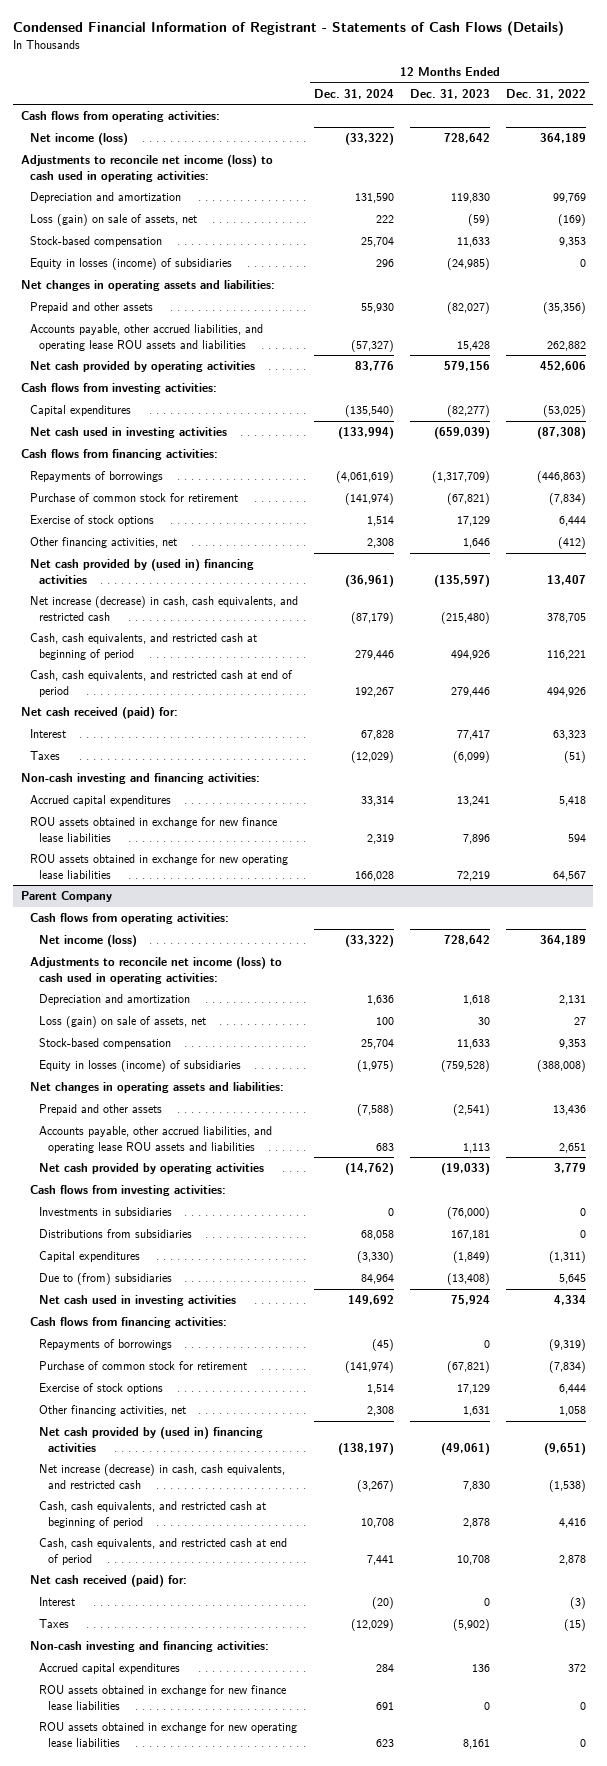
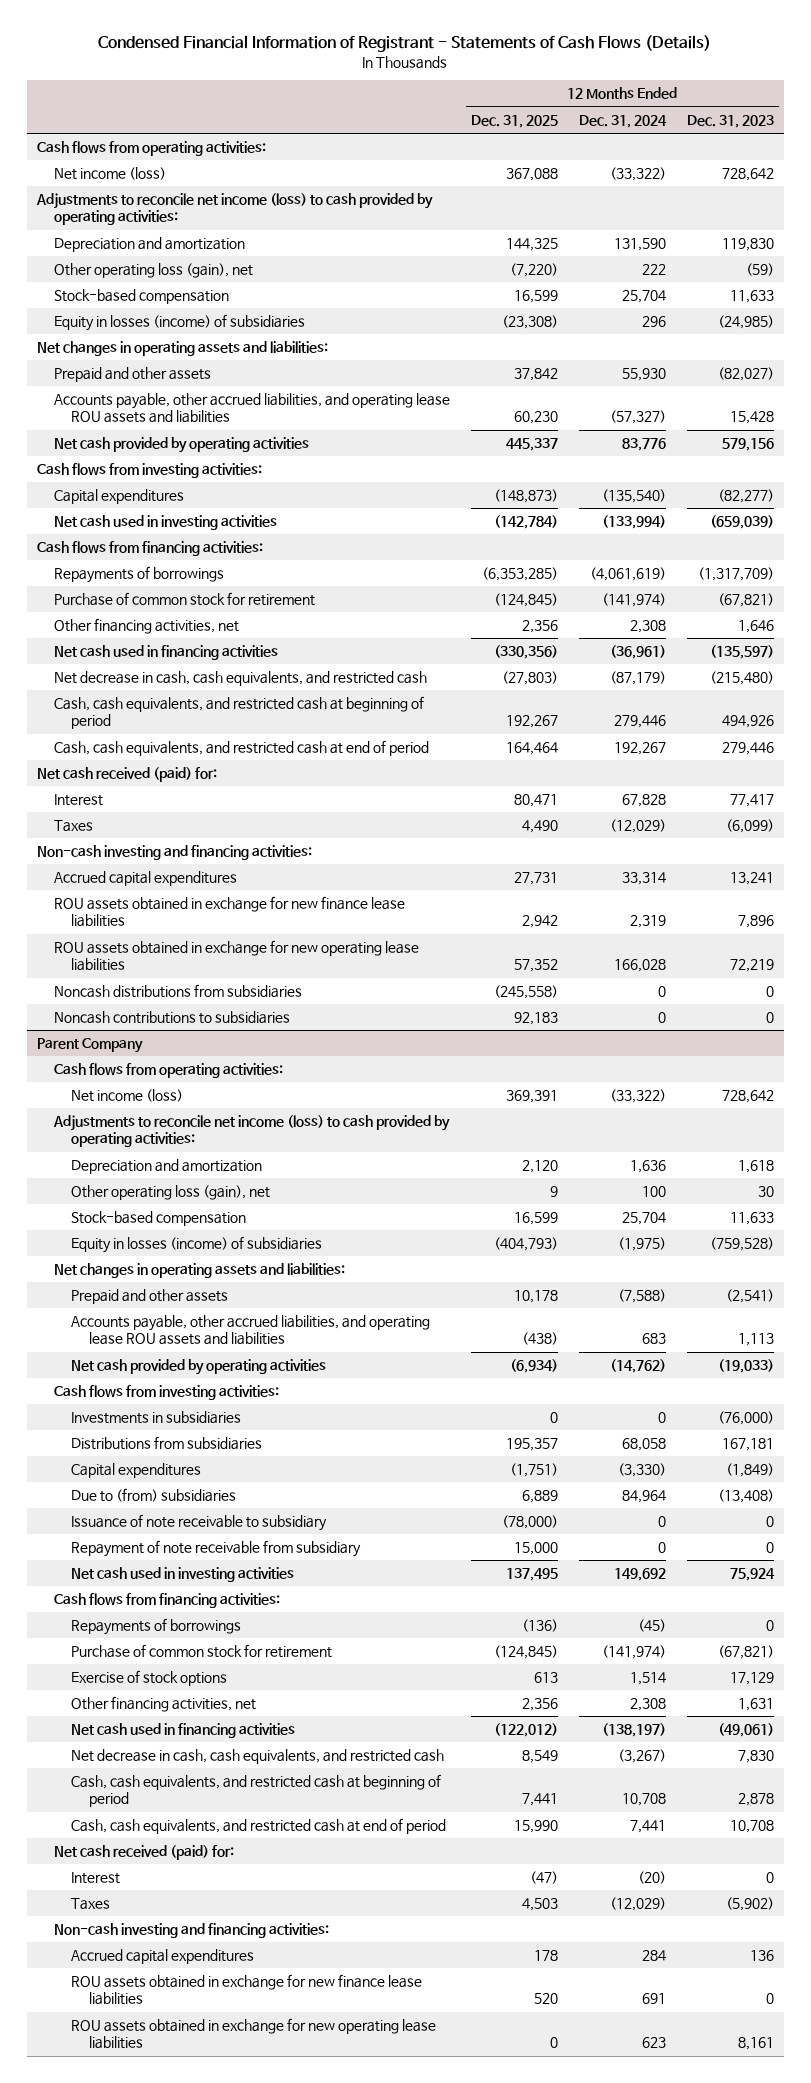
[505,88,586,99] Dec. 31, 2022 -> none
none -> [471,114,559,128] Dec. 31, 2025
[21,155,274,182] Adjustments to reconcile net income (loss) to cash used in operating activities: -> [36,193,434,226] Adjustments to reconcile net income (loss) to cash provided by operating activities:
[30,214,198,227] Loss (gain) on sale of assets, net -> [54,263,254,279] Other operating loss (gain), net
[30,515,155,527] Exercise of stock options -> none
[30,559,255,584] Net cash provided by (used in) financing activities -> [54,645,279,661] Net cash used in financing activities
[30,596,299,621] Net increase (decrease) in cash, cash equivalents, and restricted cash -> [54,671,428,687] Net decrease in cash, cash equivalents, and restricted cash
none -> [54,984,303,999] Noncash distributions from subsidiaries
none -> [54,1011,291,1025] Noncash contributions to subsidiaries
[30,957,283,984] Adjustments to reconcile net income (loss) to cash used in operating activities: -> [53,1115,451,1148] Adjustments to reconcile net income (loss) to cash provided by operating activities:
[39,1016,207,1029] Loss (gain) on sale of assets, net -> none
none -> [71,1185,271,1201] Other operating loss (gain), net
none -> [71,1514,328,1532] Issuance of note receivable to subsidiary
none -> [71,1540,362,1558] Repayment of note receivable from subsidiary
[39,1427,264,1452] Net cash provided by (used in) financing activities -> [71,1723,296,1739] Net cash used in financing activities
[39,1464,286,1489] Net increase (decrease) in cash, cash equivalents, and restricted cash -> [71,1749,445,1765] Net decrease in cash, cash equivalents, and restricted cash

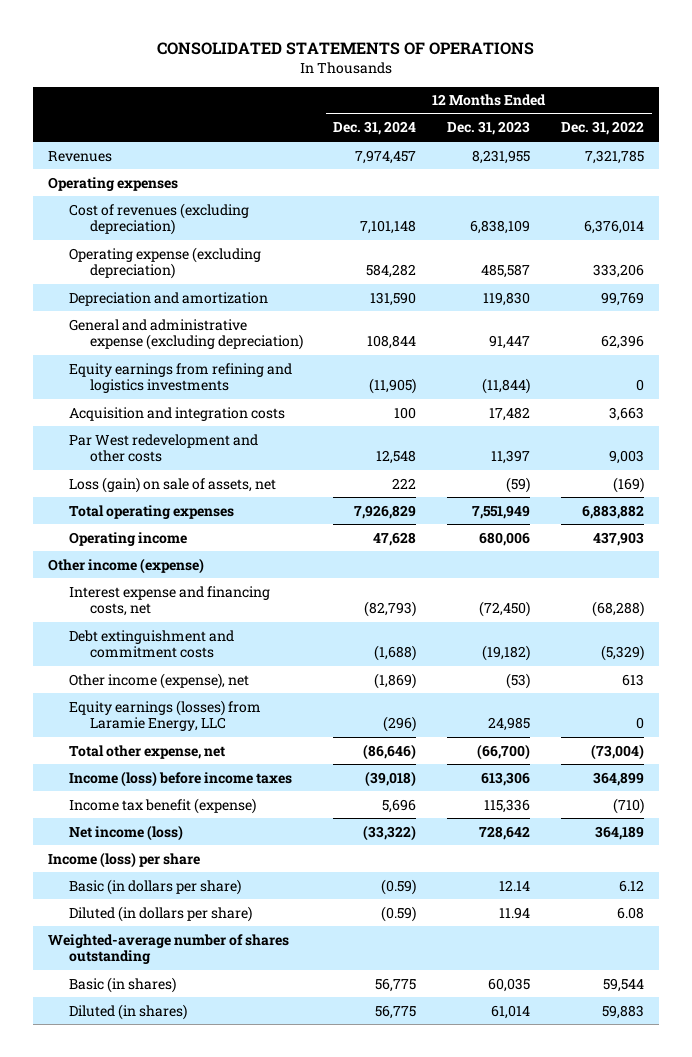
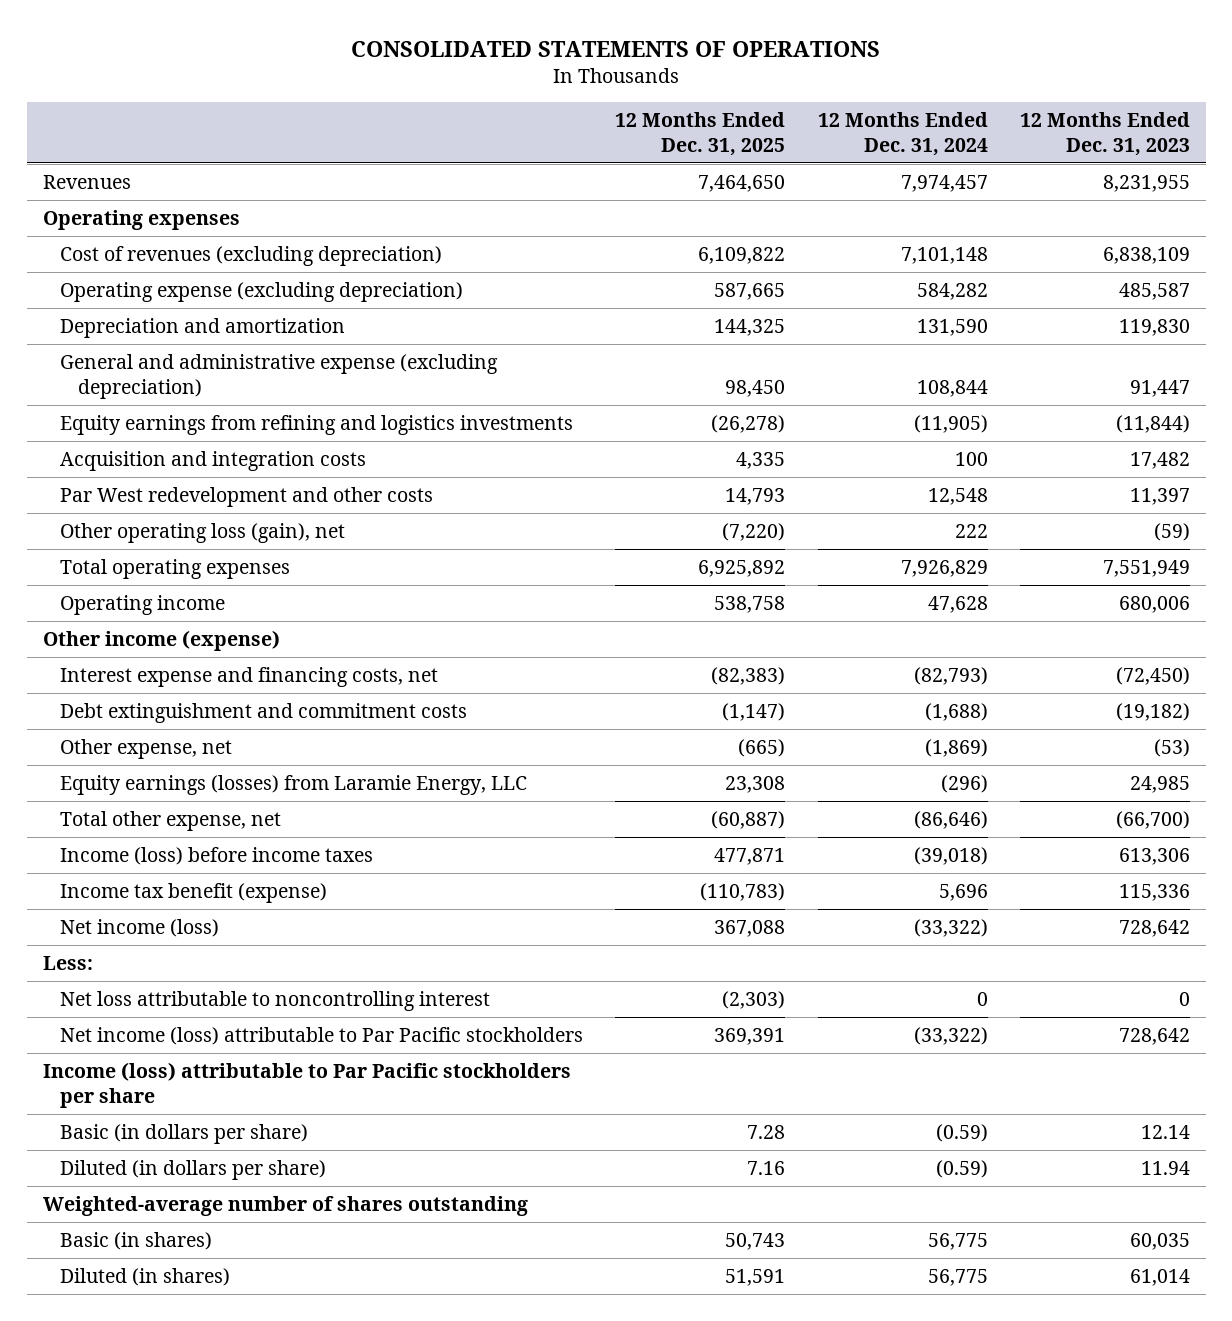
[560,121,644,136] Dec. 31, 2022 -> none
none -> [615,111,786,156] 12 Months Ended Dec. 31, 2025
[68,476,276,493] Loss (gain) on sale of assets, net -> [60,522,346,543] Other operating loss (gain), net
[68,672,249,689] Other income (expense), net -> [60,738,233,759] Other expense, net
none -> [42,955,93,970] Less:
none -> [60,990,491,1011] Net loss attributable to noncontrolling interest
none -> [60,1026,584,1045] Net income (loss) attributable to Par Pacific stockholders
[48,851,201,868] Income (loss) per share -> [42,1061,571,1108] Income (loss) attributable to Par Pacific stockholders per share

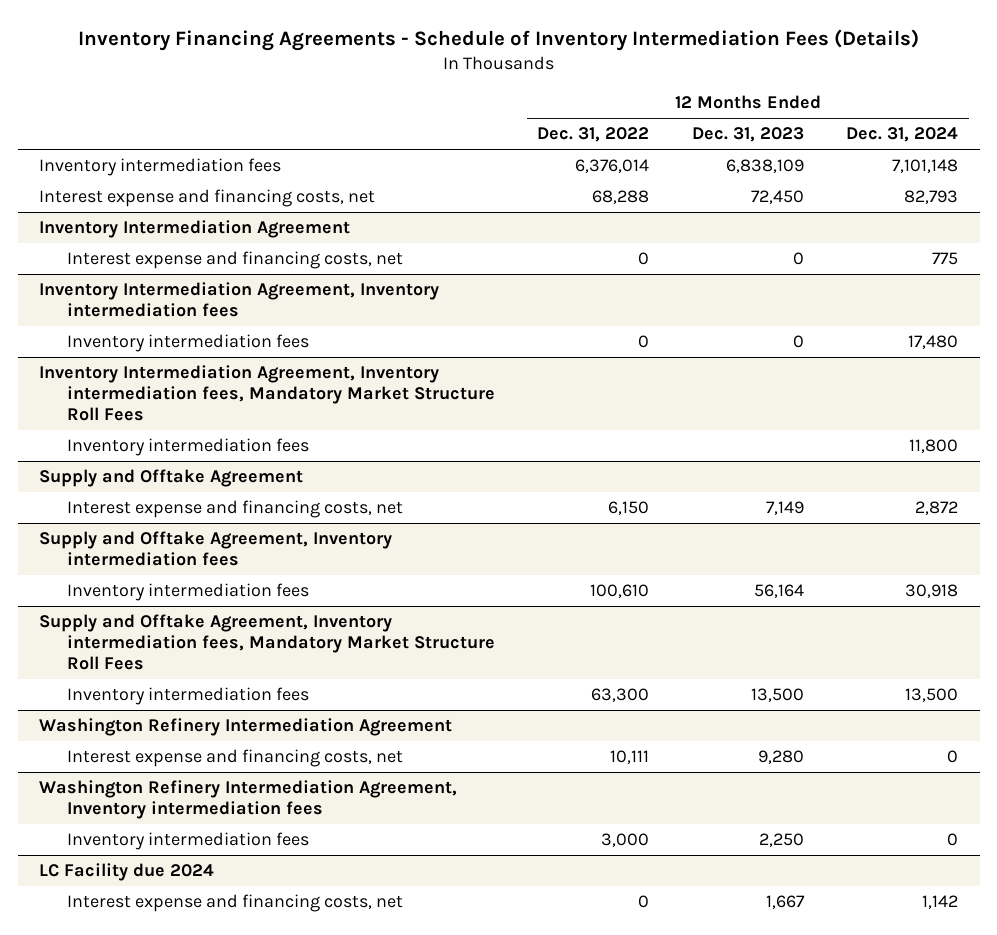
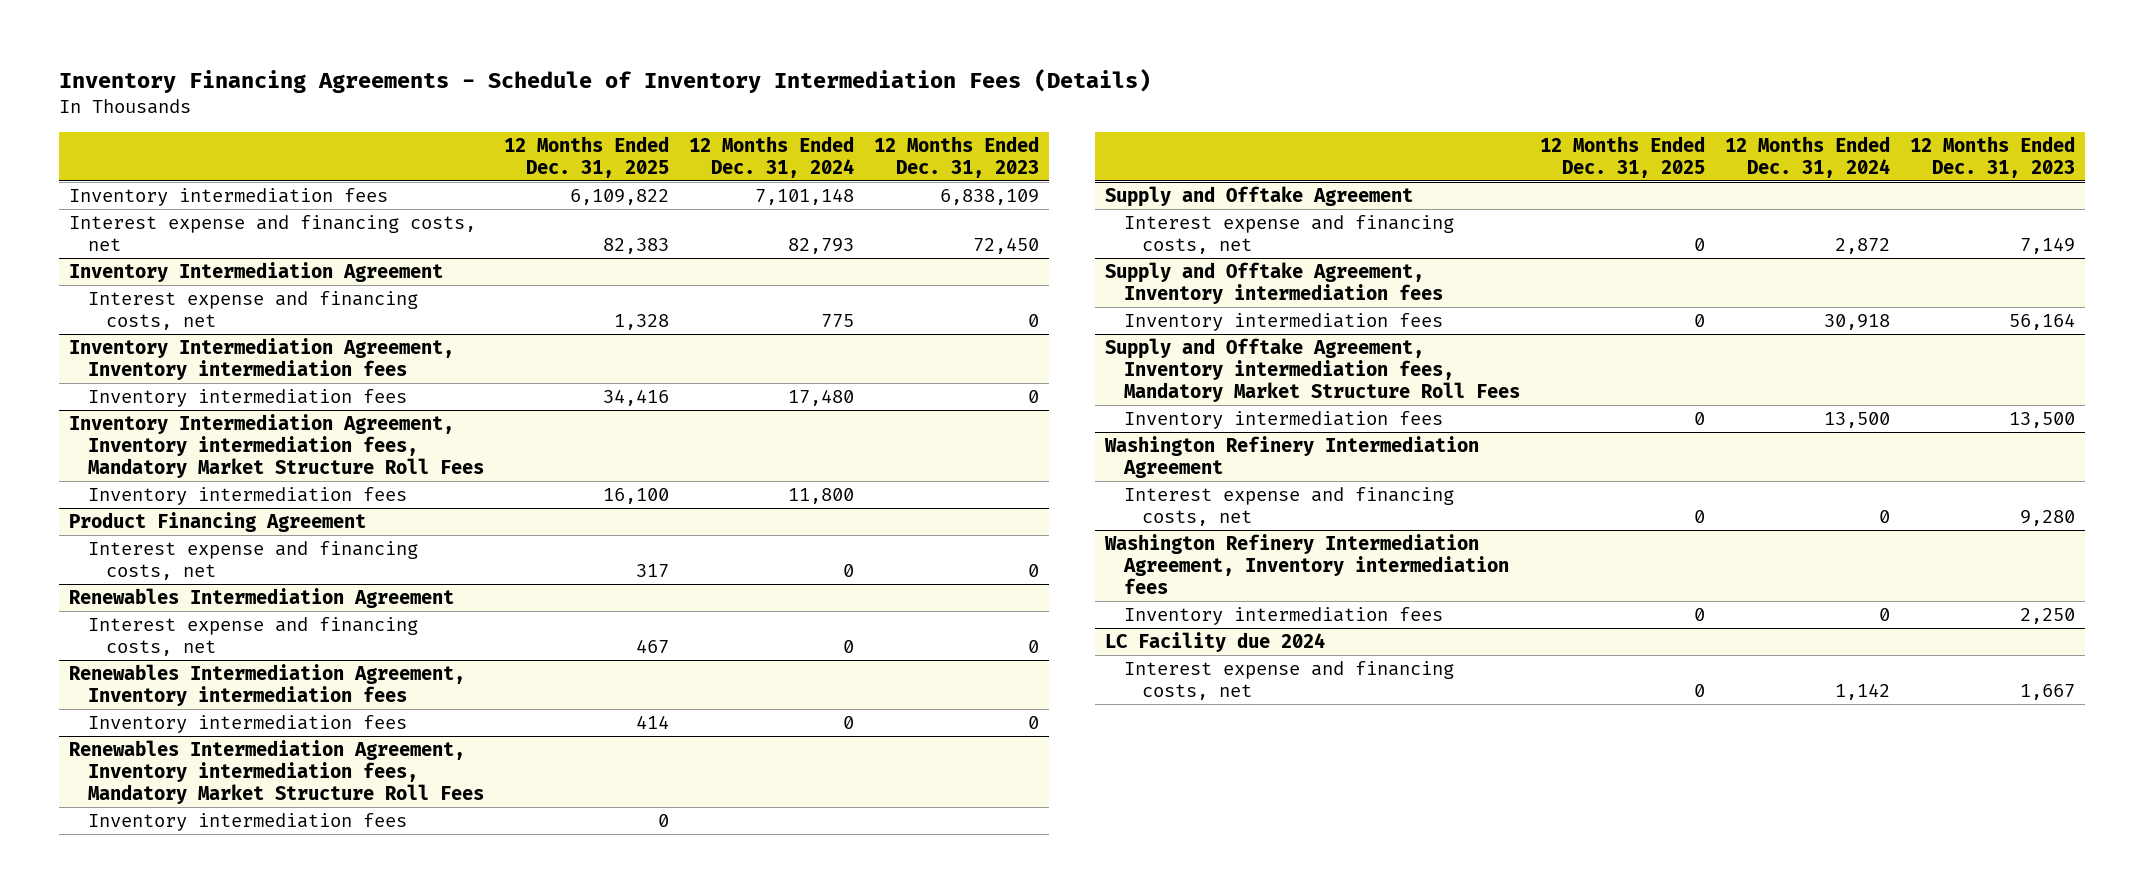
[537,127,650,143] Dec. 31, 2022 -> none
none -> [503,135,669,178] 12 Months Ended Dec. 31, 2025
none -> [69,511,367,532] Product Financing Agreement
none -> [87,540,418,580] Interest expense and financing costs, net
none -> [69,587,455,608] Renewables Intermediation Agreement
none -> [87,616,418,656] Interest expense and financing costs, net
none -> [69,663,466,706] Renewables Intermediation Agreement, Inventory intermediation fees
none -> [87,714,407,733] Inventory intermediation fees
none -> [69,739,484,805] Renewables Intermediation Agreement, Inventory intermediation fees, Mandatory Market Structure Roll Fees
none -> [87,812,407,831] Inventory intermediation fees

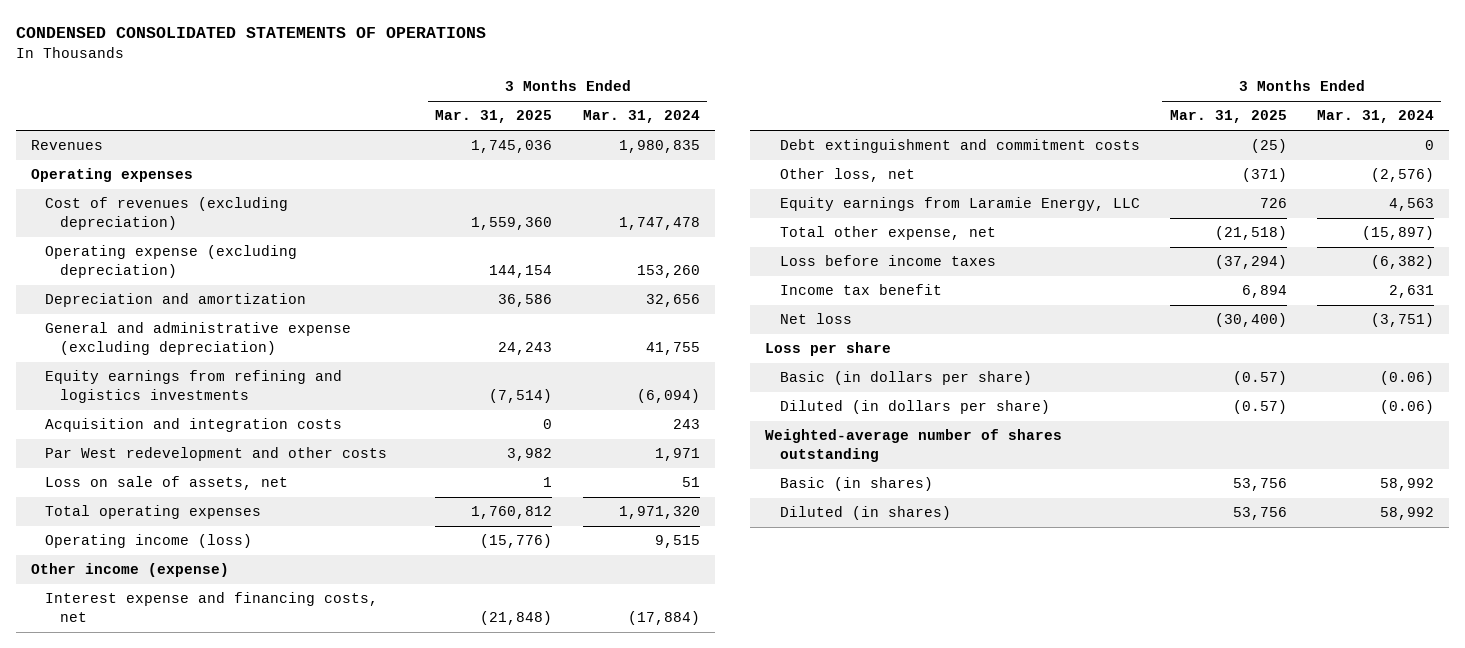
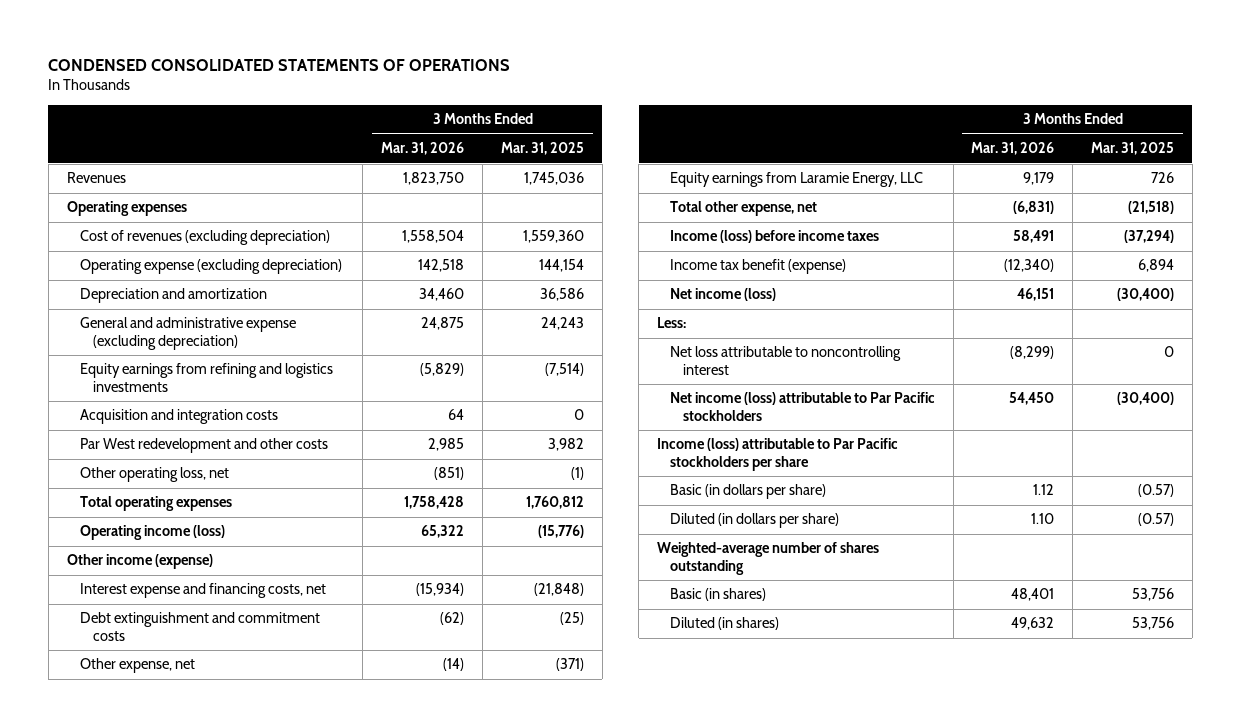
[582,110,700,124] Mar. 31, 2024 -> none
none -> [381,142,465,156] Mar. 31, 2026
[45,476,289,491] Loss on sale of assets, net -> none
none -> [79,467,229,483] Other operating loss, net
[779,168,915,183] Other loss, net -> [79,658,195,674] Other expense, net
[779,255,996,267] Loss before income taxes -> [669,230,879,244] Income (loss) before income taxes
[779,284,942,296] Income tax benefit -> [669,259,846,275] Income tax benefit (expense)
none -> [669,288,776,302] Net income (loss)
none -> [656,317,686,329] Less:
none -> [669,346,901,375] Net loss attributable to noncontrolling interest
[779,313,852,325] Net loss -> [669,392,935,421] Net income (loss) attributable to Par Pacific stockholders
[765,342,892,357] Loss per share -> [656,438,898,471] Income (loss) attributable to Par Pacific stockholders per share

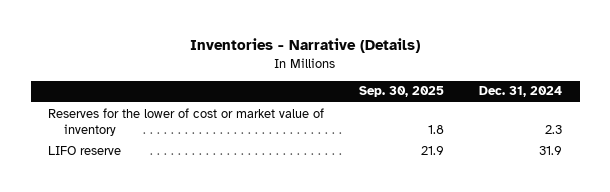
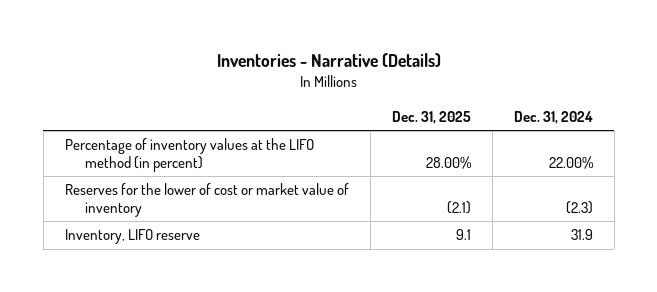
[359,86,445,98] Sep. 30, 2025 -> none
none -> [391,110,471,124] Dec. 31, 2025
none -> [64,138,314,172] Percentage of inventory values at the LIFO method (in percent)
[545,125,563,135] 2.3 -> [565,200,593,214] (2.3)
[48,145,122,155] LIFO reserve -> [64,229,200,245] Inventory, LIFO reserve

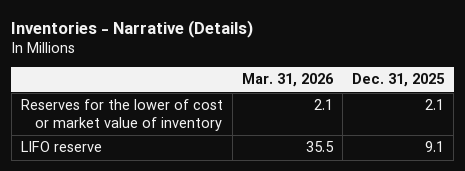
[513,110,593,124] Dec. 31, 2024 -> none
none -> [241,73,334,88] Mar. 31, 2026
[64,138,314,172] Percentage of inventory values at the LIFO method (in percent) -> none
[446,200,471,214] (2.1) -> [425,99,445,111] 2.1
[64,229,200,245] Inventory, LIFO reserve -> [20,141,102,153] LIFO reserve

